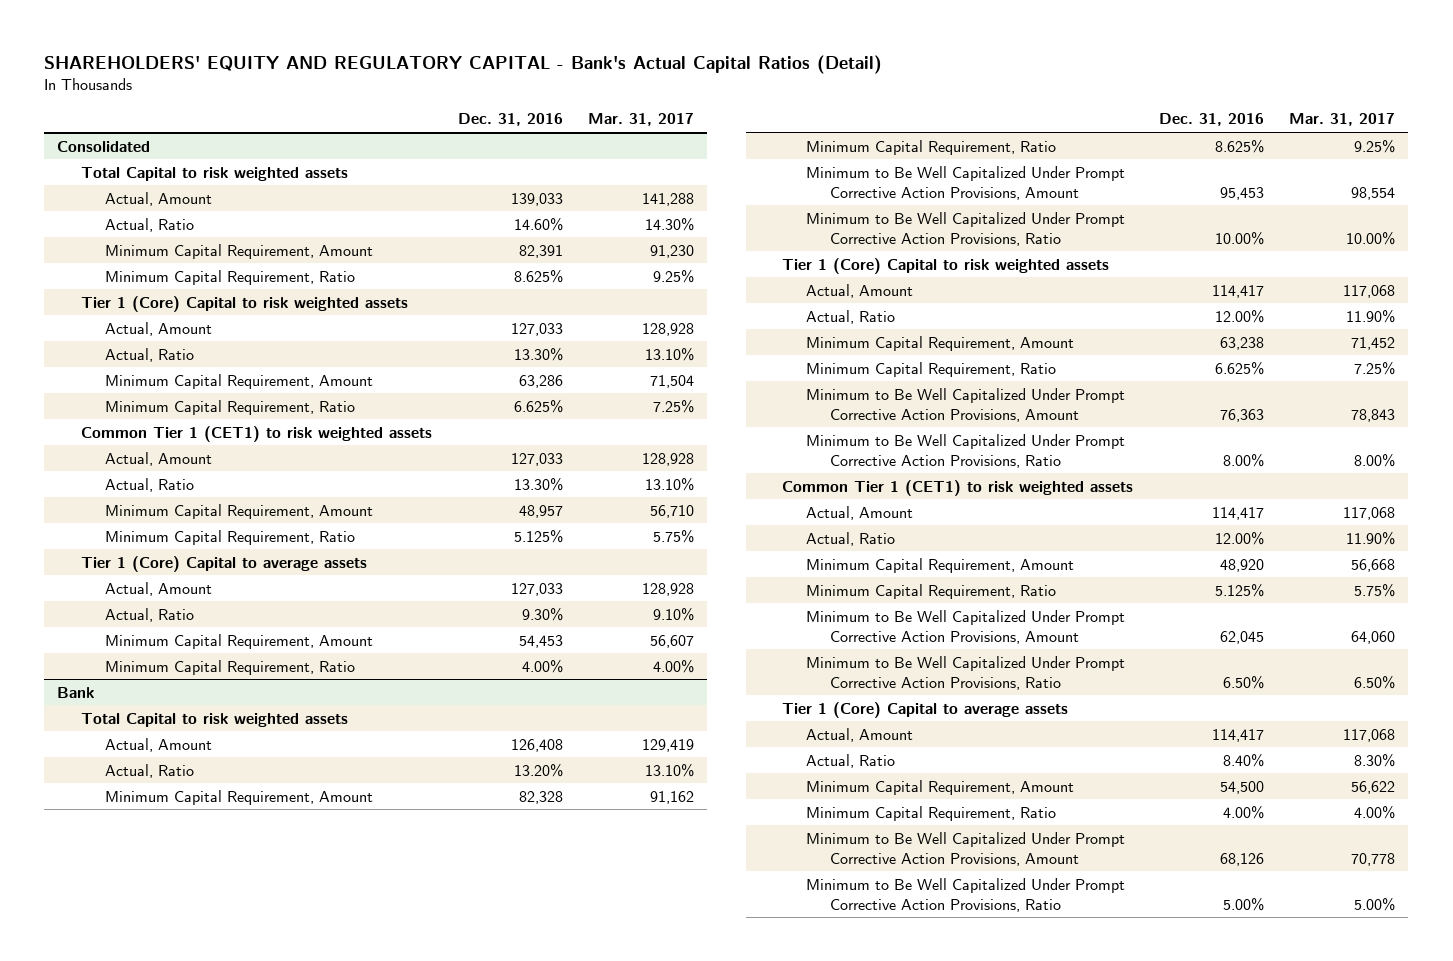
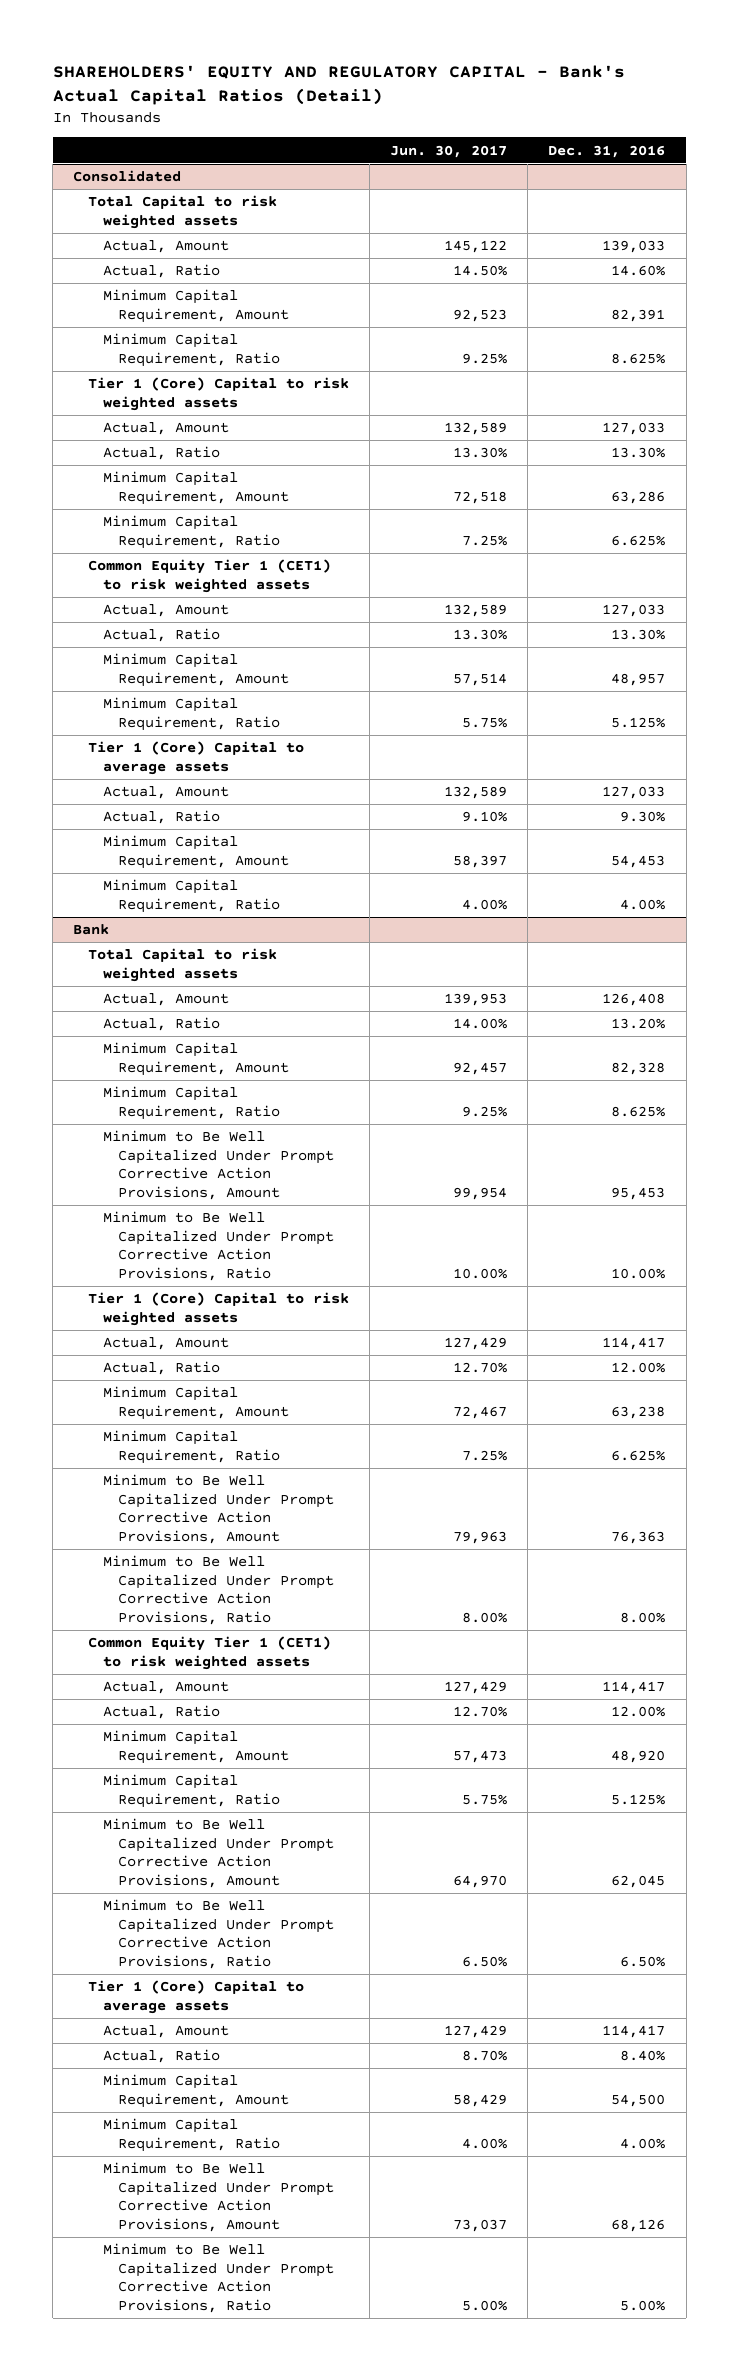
[588,113,695,127] Mar. 31, 2017 -> none
none -> [390,144,508,158] Jun. 30, 2017
[81,425,433,442] Common Tier 1 (CET1) to risk weighted assets -> [88,559,332,593] Common Equity Tier 1 (CET1) to risk weighted assets
[782,479,1134,496] Common Tier 1 (CET1) to risk weighted assets -> [88,1636,332,1670] Common Equity Tier 1 (CET1) to risk weighted assets

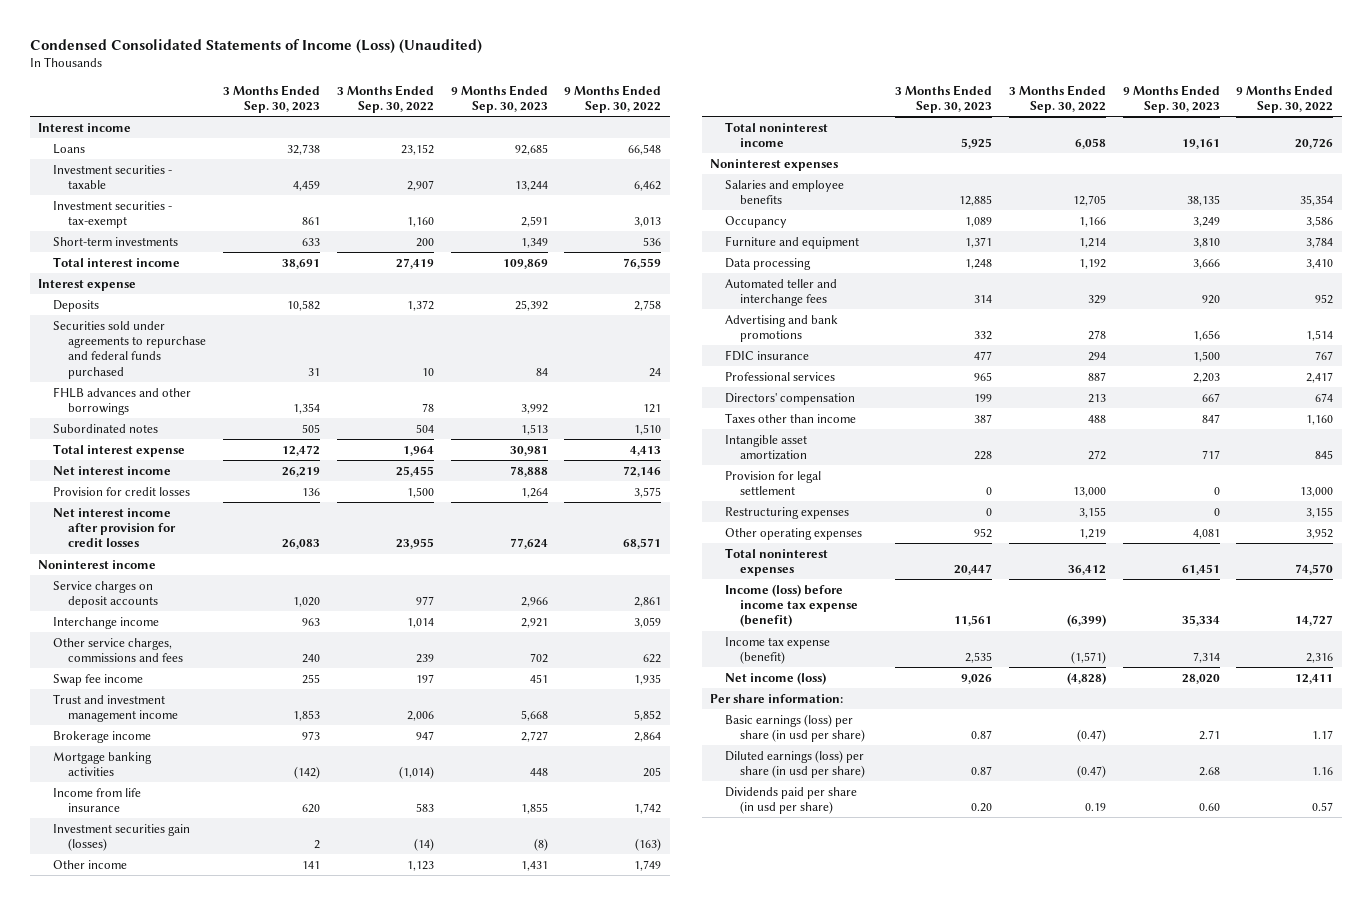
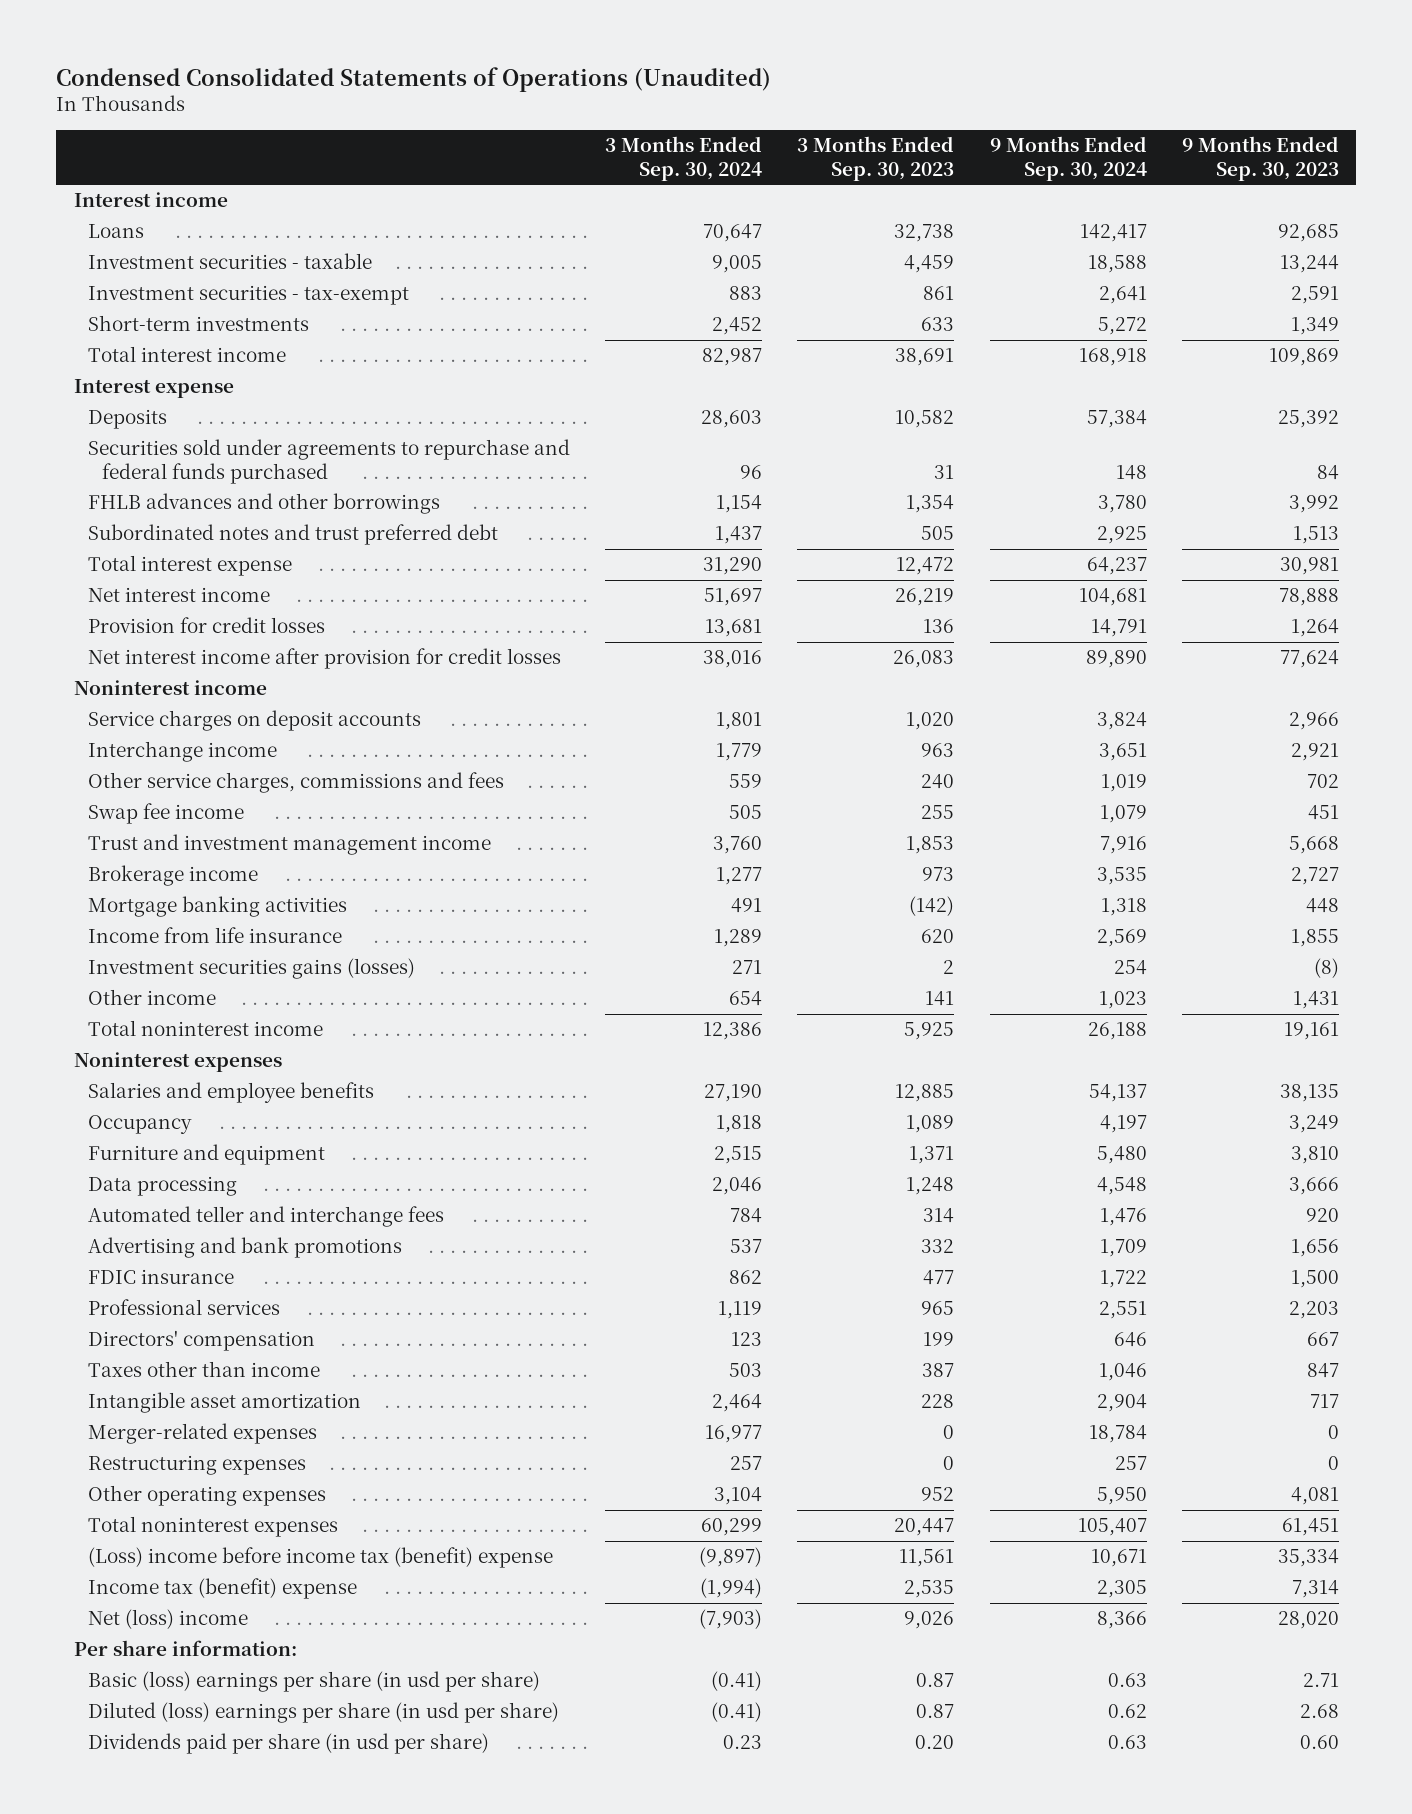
[29,38,482,54] Condensed Consolidated Statements of Income (Loss) (Unaudited) -> [56,66,772,92] Condensed Consolidated Statements of Operations (Unaudited)
[336,84,434,114] 3 Months Ended Sep. 30, 2022 -> none
[564,84,662,114] 9 Months Ended Sep. 30, 2022 -> none
none -> [605,136,763,181] 3 Months Ended Sep. 30, 2024
none -> [989,136,1147,181] 9 Months Ended Sep. 30, 2024
[53,423,159,433] Subordinated notes -> [88,524,499,546] Subordinated notes and trust preferred debt
[53,823,191,851] Investment securities gain (losses) -> [88,958,416,980] Investment securities gains (losses)
[725,470,822,495] Provision for legal settlement -> none
none -> [88,1423,318,1445] Merger-related expenses
[725,583,859,628] Income (loss) before income tax expense (benefit) -> [88,1547,554,1569] (Loss) income before income tax (benefit) expense
[725,636,831,664] Income tax expense (benefit) -> [88,1578,358,1600] Income tax (benefit) expense
[725,671,827,685] Net income (loss) -> [88,1609,249,1630] Net (loss) income
[725,713,866,742] Basic earnings (loss) per share (in usd per share) -> [88,1671,541,1693] Basic (loss) earnings per share (in usd per share)
[725,749,866,778] Diluted earnings (loss) per share (in usd per share) -> [88,1702,560,1724] Diluted (loss) earnings per share (in usd per share)

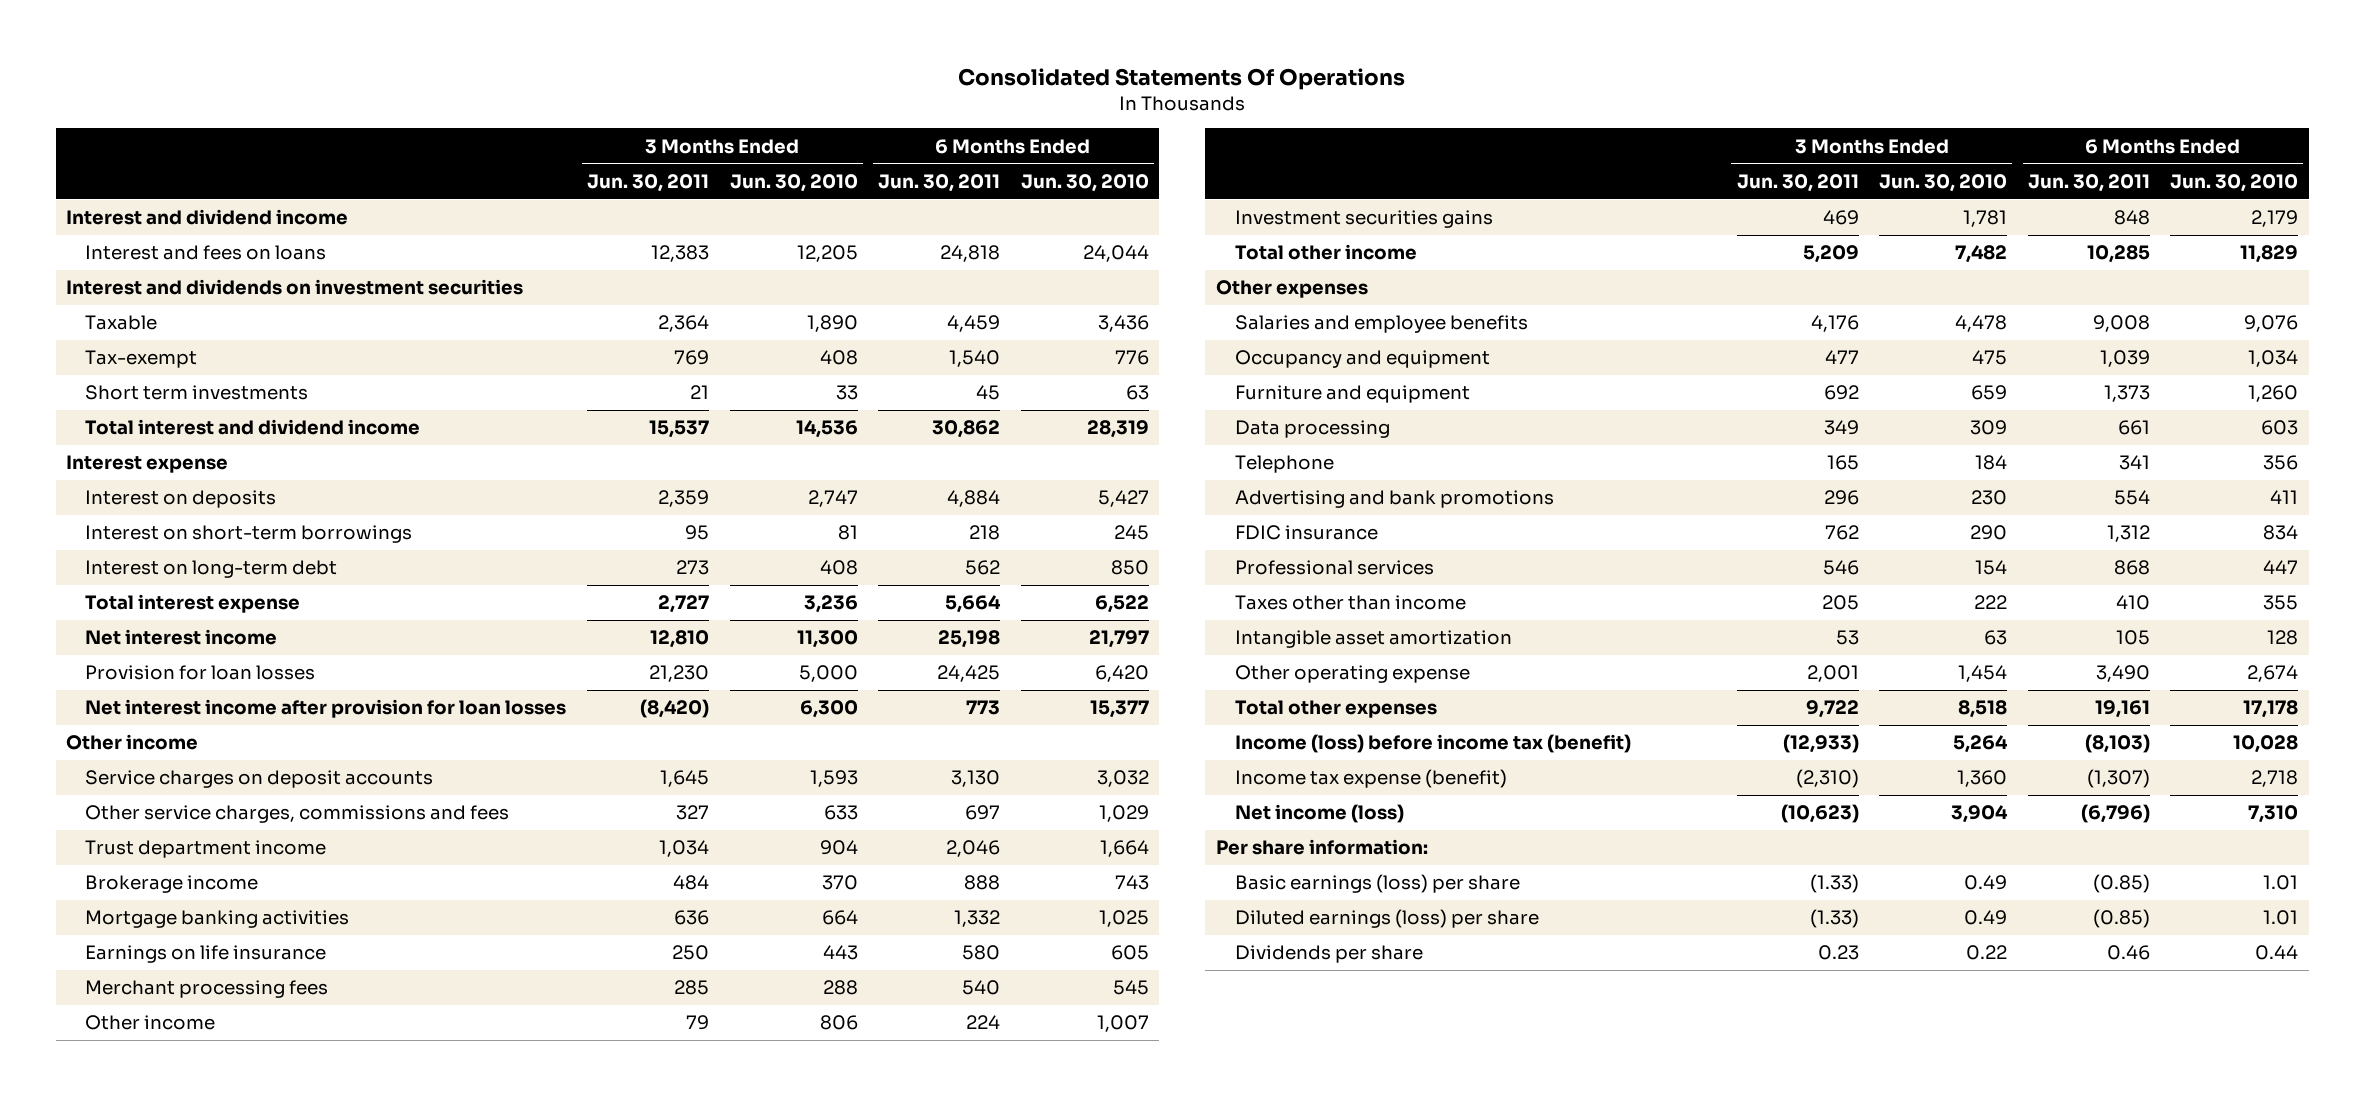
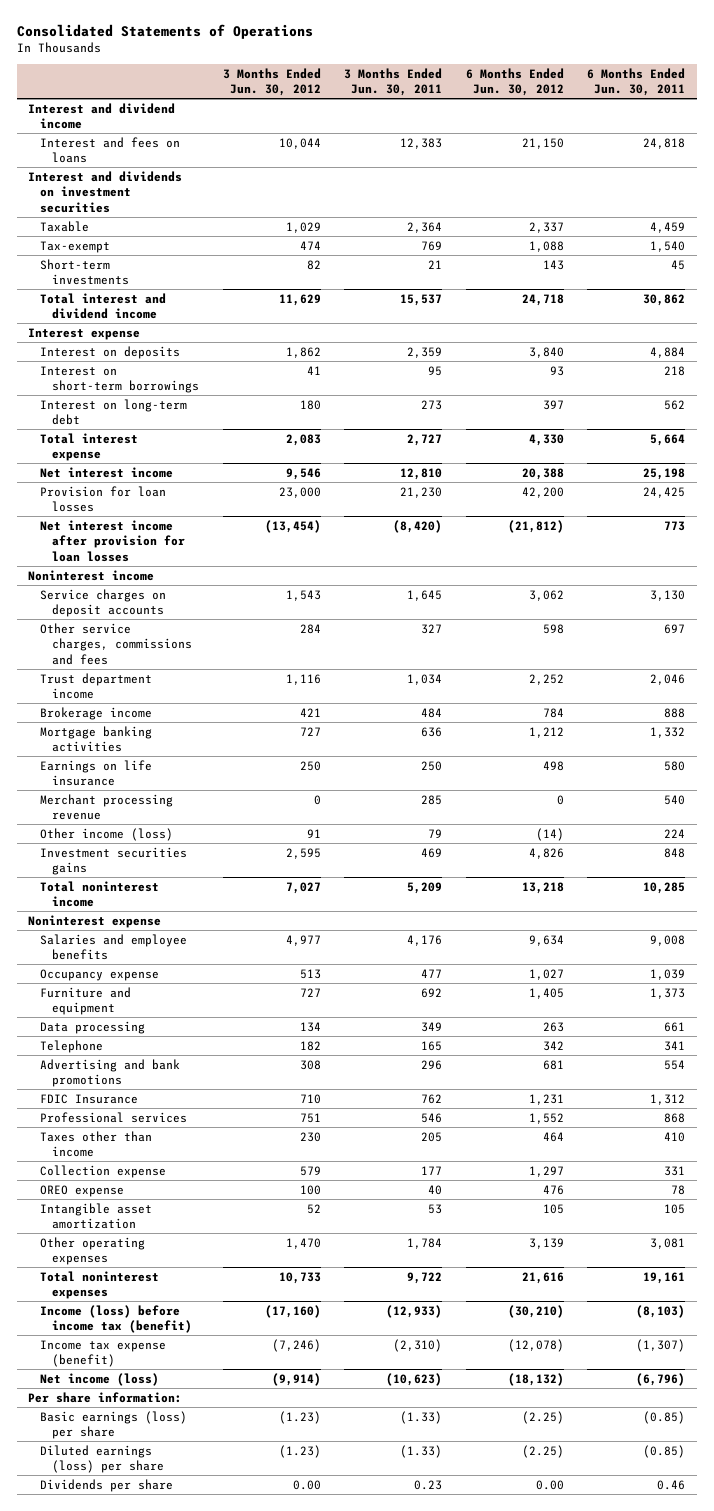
[958,67,1406,90] Consolidated Statements Of Operations -> [16,23,313,39] Consolidated Statements of Operations
[729,173,858,192] Jun. 30, 2010 -> none
[1020,173,1149,192] Jun. 30, 2010 -> none
none -> [222,67,321,97] 3 Months Ended Jun. 30, 2012
none -> [465,67,564,97] 6 Months Ended Jun. 30, 2012
[85,385,309,401] Short term investments -> [40,258,130,286] Short-term investments
[66,734,199,751] Other income -> [28,569,155,581] Noninterest income
[85,980,329,999] Merchant processing fees -> [40,793,174,821] Merchant processing revenue
[85,1015,216,1031] Other income -> [40,827,174,841] Other income (loss)
[1234,244,1417,261] Total other income -> [40,880,160,908] Total noninterest income
[1215,280,1368,299] Other expenses -> [28,914,162,928] Noninterest expense
[1234,350,1490,369] Occupancy and equipment -> [40,968,160,981] Occupancy expense
[1234,525,1378,541] FDIC insurance -> [40,1093,139,1104] FDIC Insurance
none -> [40,1164,167,1178] Collection expense
none -> [40,1184,125,1197] OREO expense
[1234,665,1470,684] Other operating expense -> [40,1236,146,1266] Other operating expenses
[1806,665,1859,683] 2,001 -> [407,1237,443,1249] 1,784
[2095,665,2150,683] 3,490 -> [650,1237,686,1249] 3,081
[1234,700,1437,719] Total other expenses -> [40,1270,160,1300] Total noninterest expenses

